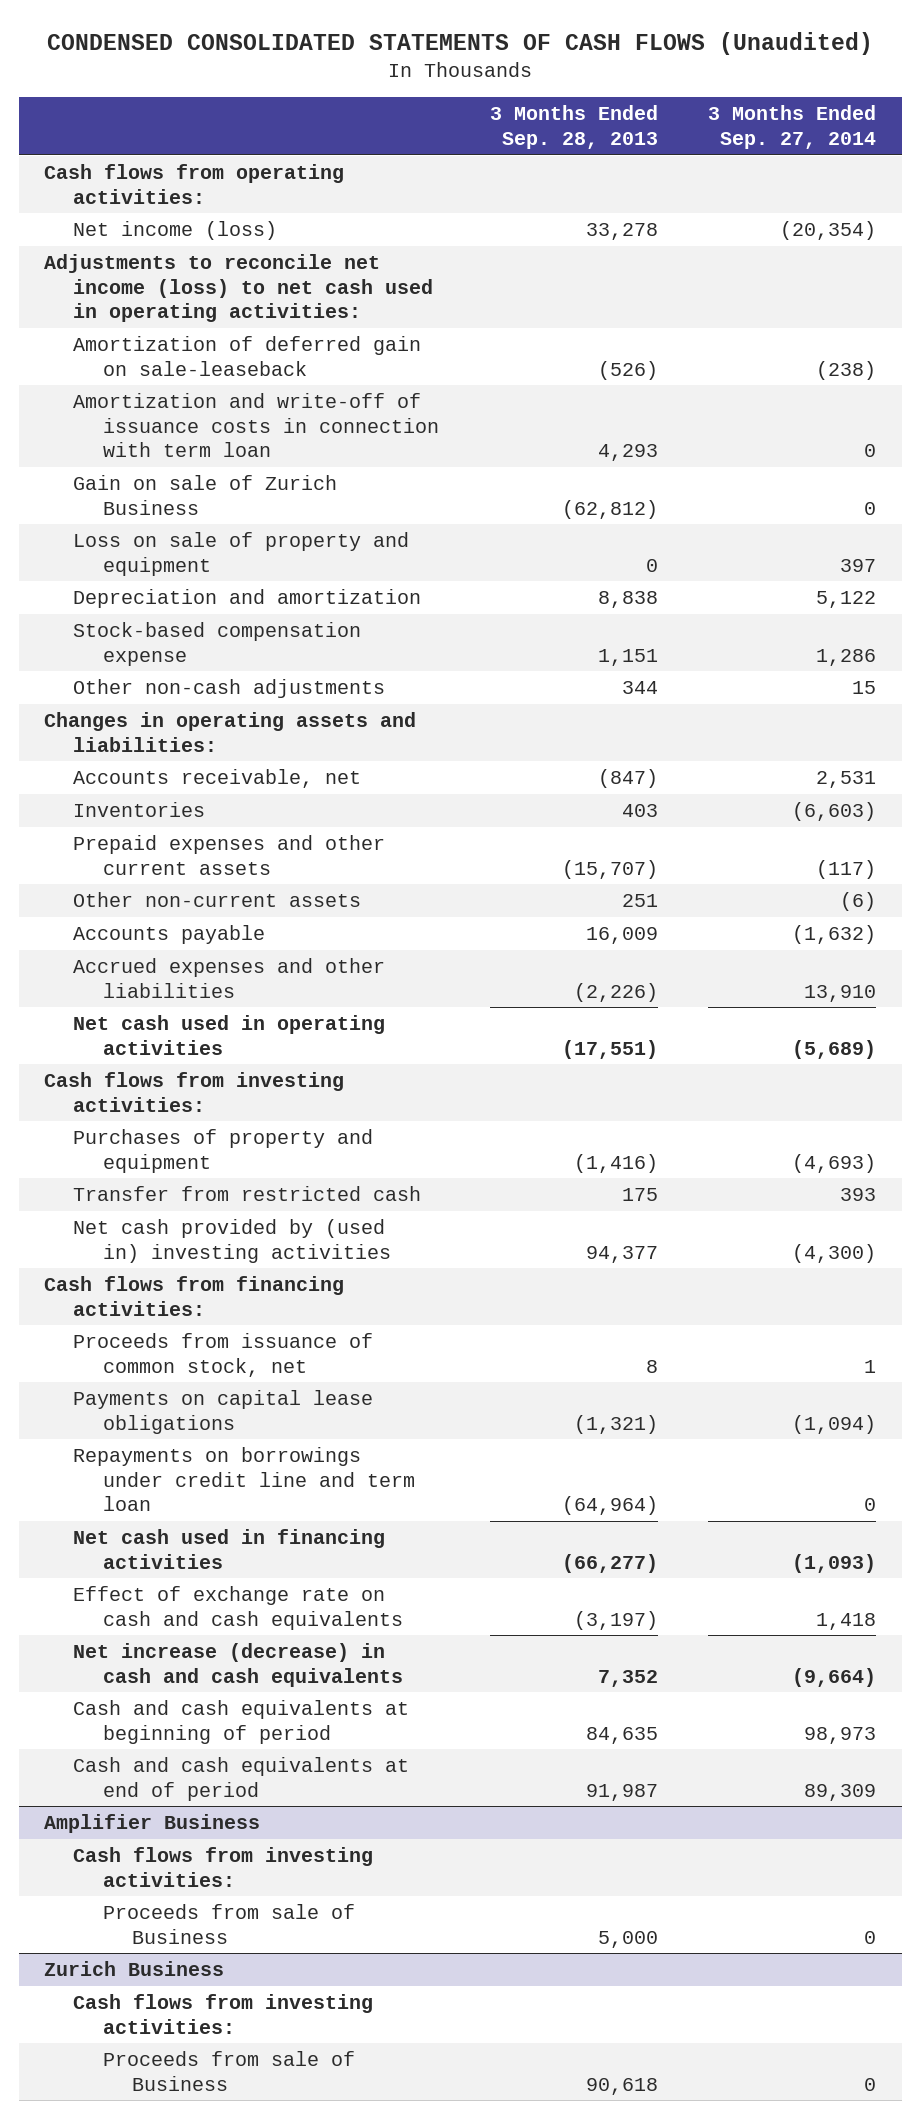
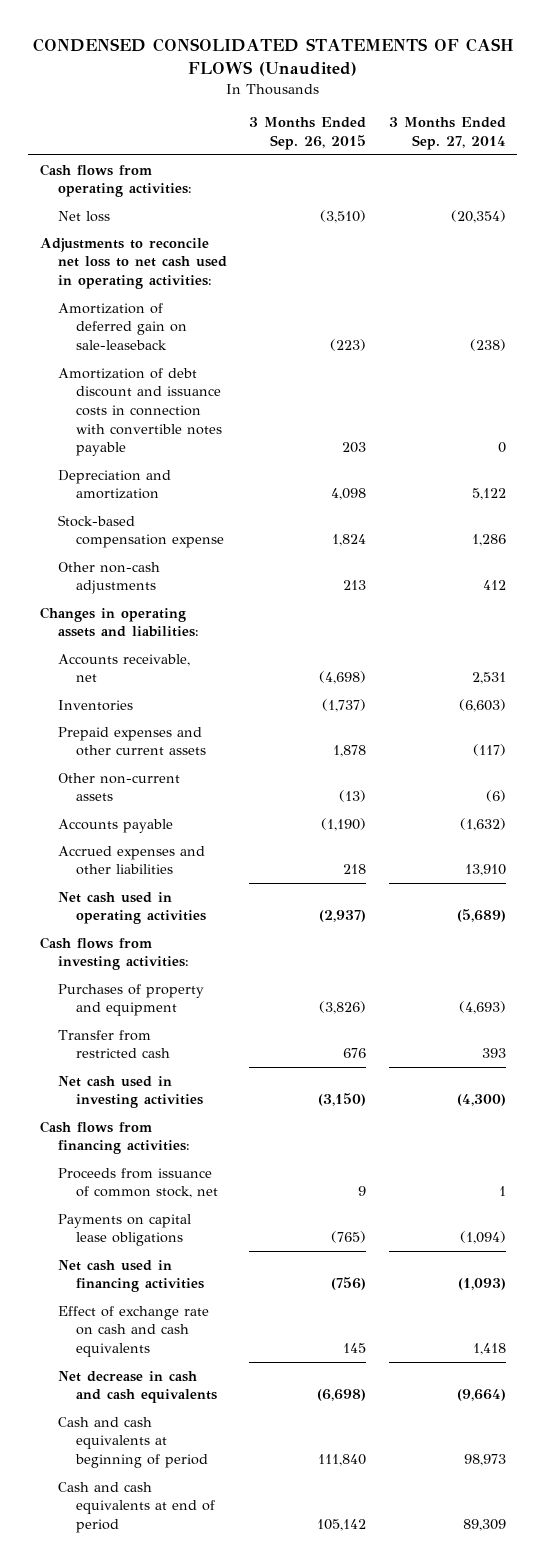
[489,105,658,149] 3 Months Ended Sep. 28, 2013 -> none
none -> [249,117,367,150] 3 Months Ended Sep. 26, 2015
[73,221,278,241] Net income (loss) -> [57,210,110,222] Net loss
[44,254,434,322] Adjustments to reconcile net income (loss) to net cash used in operating activities: -> [39,237,227,290] Adjustments to reconcile net loss to net cash used in operating activities:
[73,393,439,457] Amortization and write-off of issuance costs in connection with term loan -> none
[73,475,338,515] Gain on sale of Zurich Business -> none
[73,532,410,576] Loss on sale of property and equipment -> none
none -> [57,367,223,457] Amortization of debt discount and issuance costs in connection with convertible notes payable
[852,681,877,695] 15 -> [482,580,506,591] 412
[73,1219,391,1263] Net cash provided by (used in) investing activities -> [57,1075,204,1109] Net cash used in investing activities
[73,1447,415,1511] Repayments on borrowings under credit line and term loan -> none
[73,1643,403,1687] Net increase (decrease) in cash and cash equivalents -> [57,1370,218,1404] Net decrease in cash and cash equivalents
[44,1814,261,1834] Amplifier Business -> none
[73,1847,374,1887] Cash flows from investing activities: -> none
[102,1904,355,1944] Proceeds from sale of Business -> none
[44,1961,225,1977] Zurich Business -> none
[73,1994,374,2034] Cash flows from investing activities: -> none
[102,2051,355,2091] Proceeds from sale of Business -> none

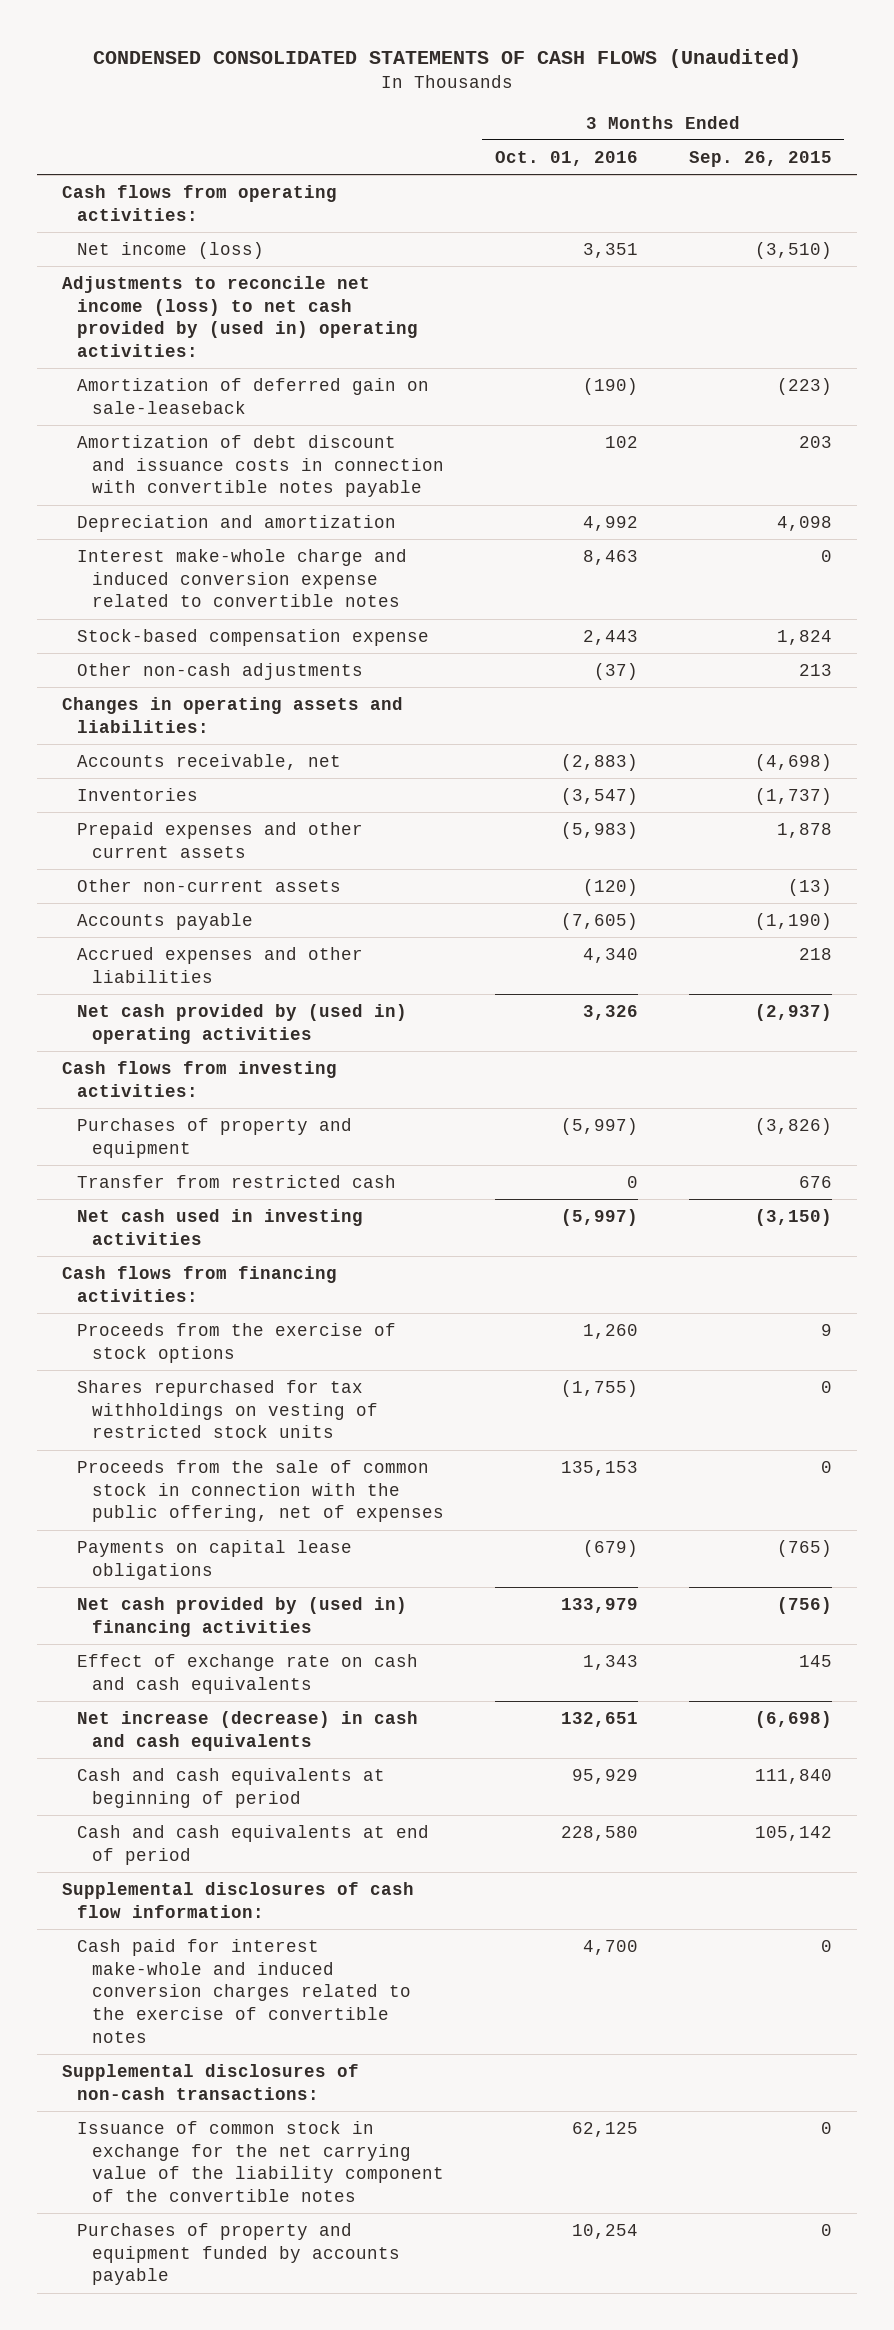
[388,117,506,150] 3 Months Ended Sep. 27, 2014 -> none
none -> [494,150,638,166] Oct. 01, 2016
[57,210,110,222] Net loss -> [77,241,265,259] Net income (loss)
[39,237,227,290] Adjustments to reconcile net loss to net cash used in operating activities: -> [62,275,419,357] Adjustments to reconcile net income (loss) to net cash provided by (used in) operating activities:
none -> [77,548,408,608] Interest make-whole charge and induced conversion expense related to convertible notes
[57,891,207,925] Net cash used in operating activities -> [77,1003,408,1044] Net cash provided by (used in) operating activities
[57,1167,219,1199] Proceeds from issuance of common stock, net -> none
none -> [77,1322,397,1363] Proceeds from the exercise of stock options
none -> [77,1379,379,1439] Shares repurchased for tax withholdings on vesting of restricted stock units
none -> [77,1459,445,1523] Proceeds from the sale of common stock in connection with the public offering, net of expenses
[57,1259,205,1293] Net cash used in financing activities -> [77,1596,408,1637] Net cash provided by (used in) financing activities
[57,1370,218,1404] Net decrease in cash and cash equivalents -> [77,1710,419,1751] Net increase (decrease) in cash and cash equivalents
none -> [62,1881,415,1918] Supplemental disclosures of cash flow information:
none -> [77,1938,412,2043] Cash paid for interest make-whole and induced conversion charges related to the exercise of convertible notes
none -> [62,2063,360,2100] Supplemental disclosures of non-cash transactions:
none -> [77,2120,445,2202] Issuance of common stock in exchange for the net carrying value of the liability component of the convertible notes
none -> [77,2222,401,2286] Purchases of property and equipment funded by accounts payable

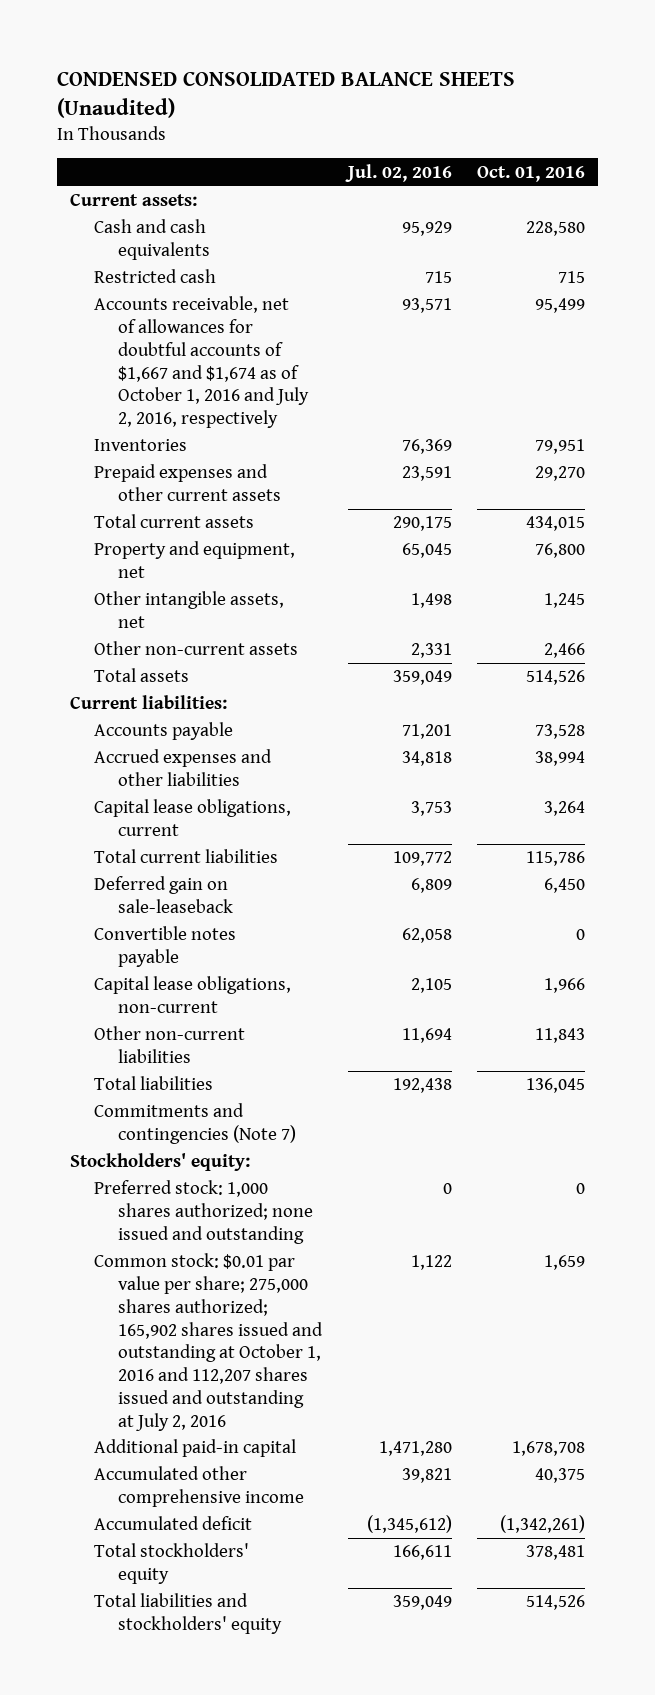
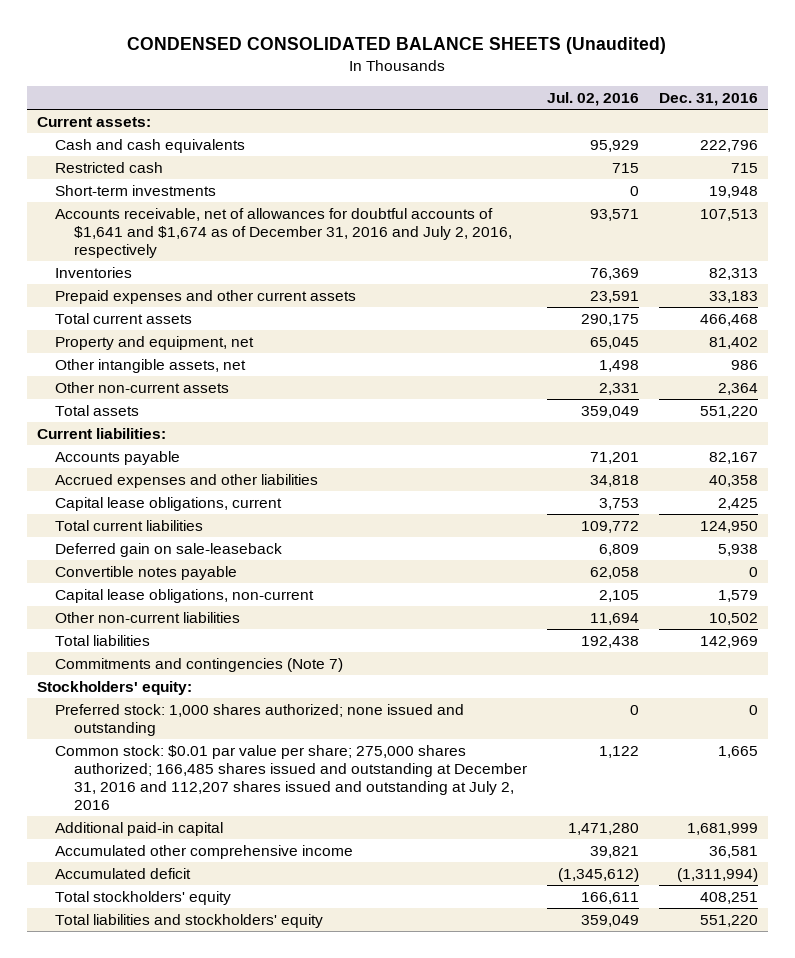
[477,165,586,182] Oct. 01, 2016 -> none
none -> [659,92,759,106] Dec. 31, 2016
none -> [55,184,217,196] Short-term investments
[94,296,310,429] Accounts receivable, net of allowances for doubtful accounts of $1,667 and $1,674 as of October 1, 2016 and July 2, 2016, respectively -> [55,207,512,258] Accounts receivable, net of allowances for doubtful accounts of $1,641 and $1,674 as of December 31, 2016 and July 2, 2016, respectively
[94,1253,324,1431] Common stock: $0.01 par value per share; 275,000 shares authorized; 165,902 shares issued and outstanding at October 1, 2016 and 112,207 shares issued and outstanding at July 2, 2016 -> [55,744,527,810] Common stock: $0.01 par value per share; 275,000 shares authorized; 166,485 shares issued and outstanding at December 31, 2016 and 112,207 shares issued and outstanding at July 2, 2016

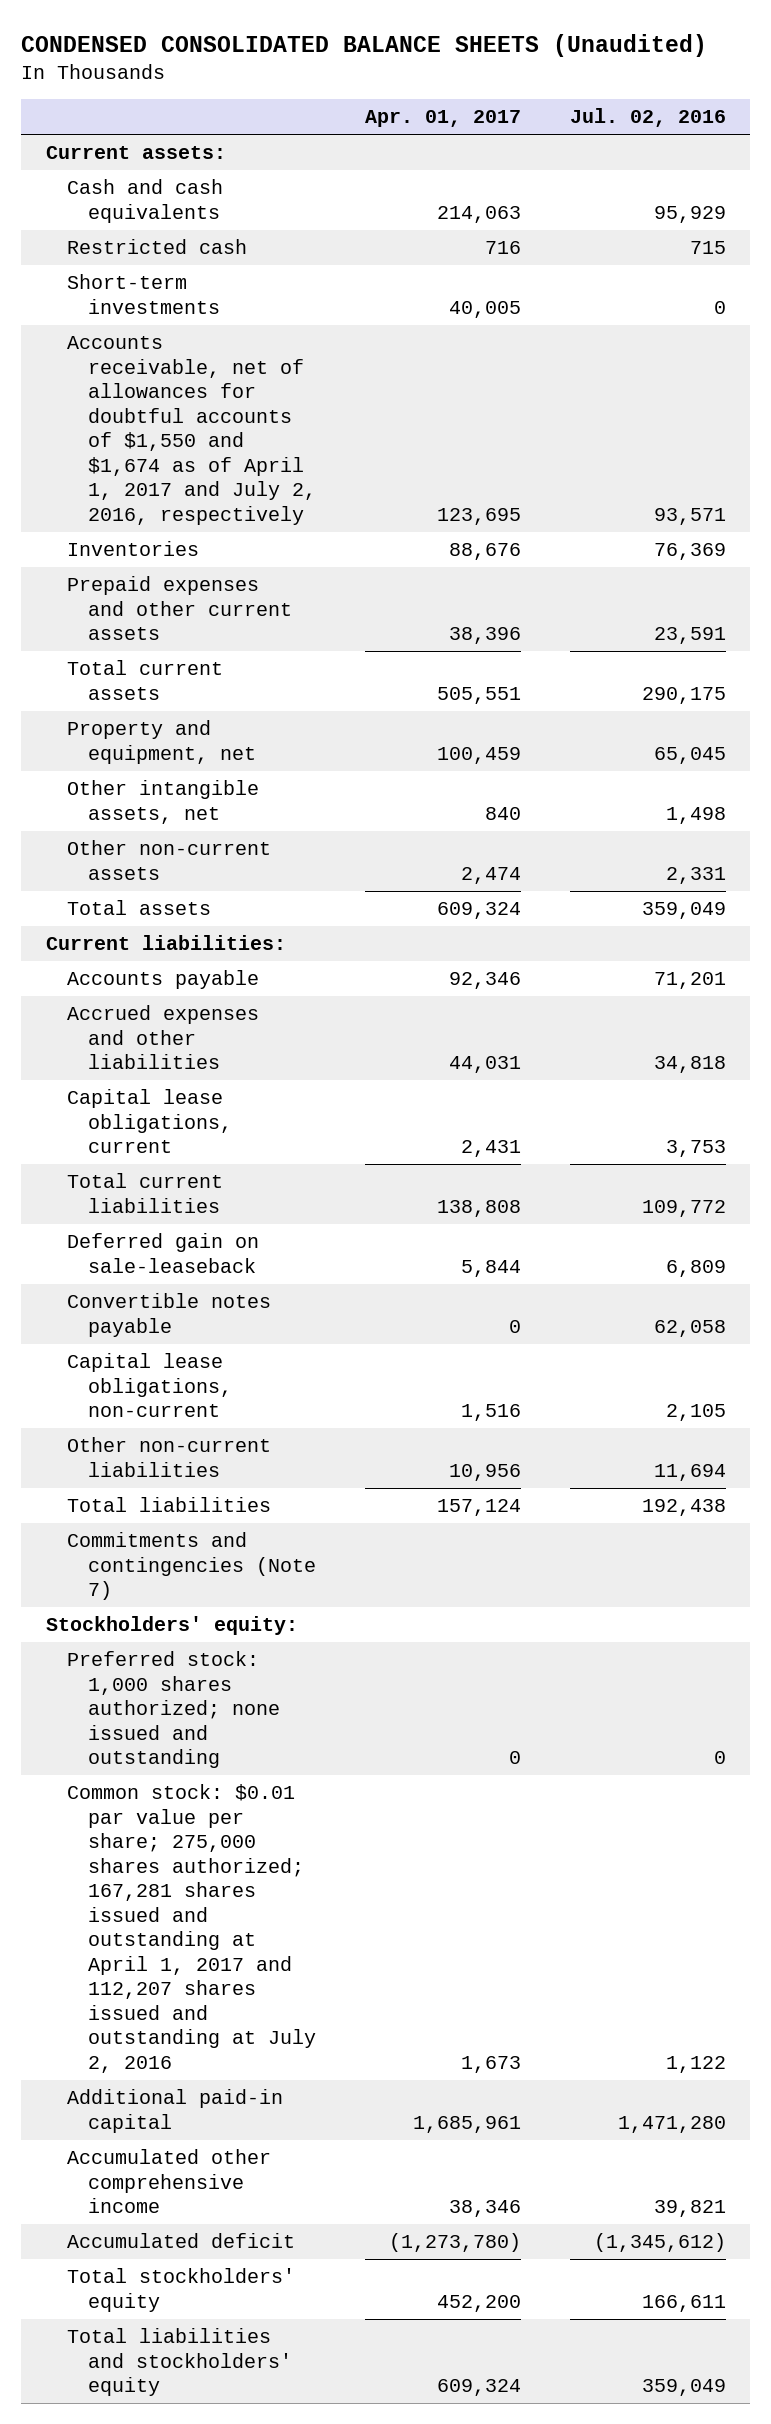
[659,92,759,106] Dec. 31, 2016 -> none
none -> [364,110,521,128] Apr. 01, 2017
[55,207,512,258] Accounts receivable, net of allowances for doubtful accounts of $1,641 and $1,674 as of December 31, 2016 and July 2, 2016, respectively -> [66,336,317,525] Accounts receivable, net of allowances for doubtful accounts of $1,550 and $1,674 as of April 1, 2017 and July 2, 2016, respectively
[55,744,527,810] Common stock: $0.01 par value per share; 275,000 shares authorized; 166,485 shares issued and outstanding at December 31, 2016 and 112,207 shares issued and outstanding at July 2, 2016 -> [66,1784,317,2073] Common stock: $0.01 par value per share; 275,000 shares authorized; 167,281 shares issued and outstanding at April 1, 2017 and 112,207 shares issued and outstanding at July 2, 2016

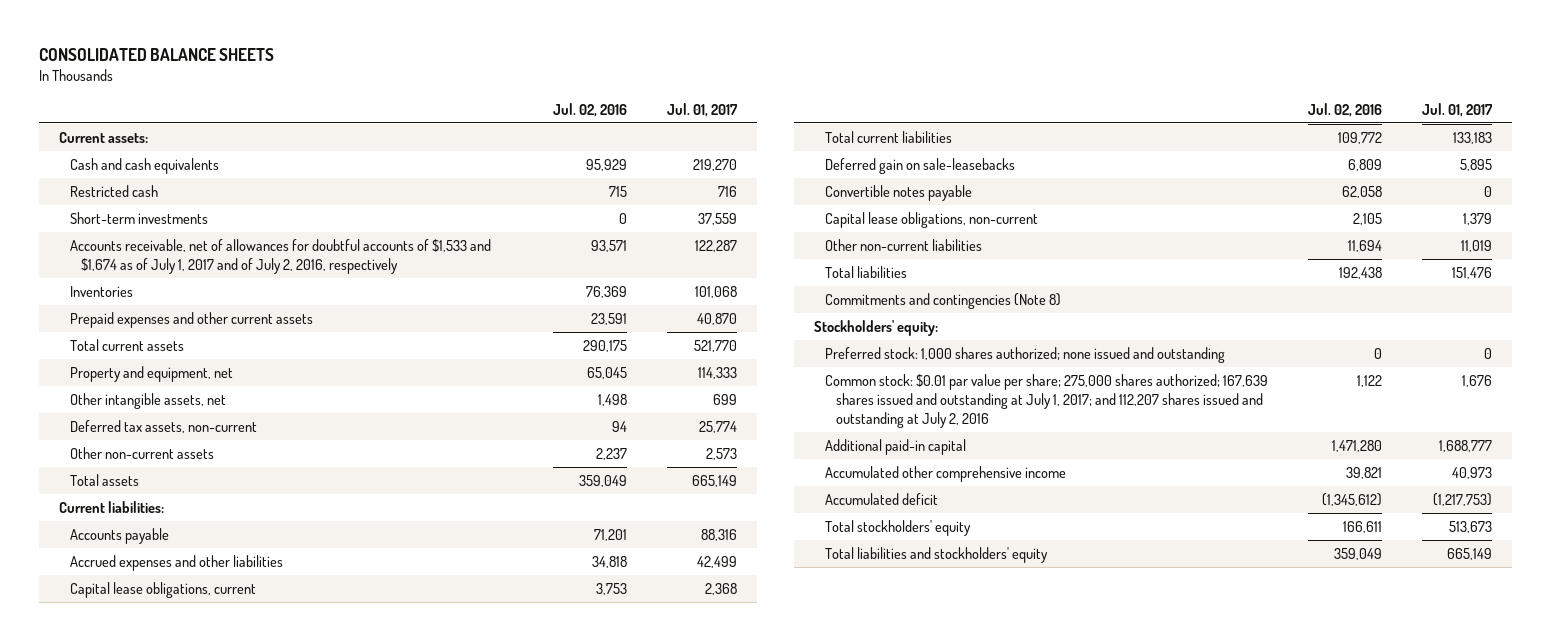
[21,34,708,58] CONDENSED CONSOLIDATED BALANCE SHEETS (Unaudited) -> [38,48,274,62] CONSOLIDATED BALANCE SHEETS
[364,110,521,128] Apr. 01, 2017 -> none
none -> [667,102,739,117] Jul. 01, 2017
[66,336,317,525] Accounts receivable, net of allowances for doubtful accounts of $1,550 and $1,674 as of April 1, 2017 and July 2, 2016, respectively -> [69,238,491,274] Accounts receivable, net of allowances for doubtful accounts of $1,533 and $1,674 as of July 1, 2017 and of July 2, 2016, respectively
none -> [69,419,257,433] Deferred tax assets, non-current
[665,866,726,884] 2,331 -> [596,447,628,460] 2,237
[66,1233,259,1273] Deferred gain on sale-leaseback -> [824,157,1015,174] Deferred gain on sale-leasebacks
[66,1532,317,1601] Commitments and contingencies (Note 7) -> [824,292,1061,309] Commitments and contingencies (Note 8)
[66,1784,317,2073] Common stock: $0.01 par value per share; 275,000 shares authorized; 167,281 shares issued and outstanding at April 1, 2017 and 112,207 shares issued and outstanding at July 2, 2016 -> [824,373,1268,428] Common stock: $0.01 par value per share; 275,000 shares authorized; 167,639 shares issued and outstanding at July 1, 2017; and 112,207 shares issued and outstanding at July 2, 2016

